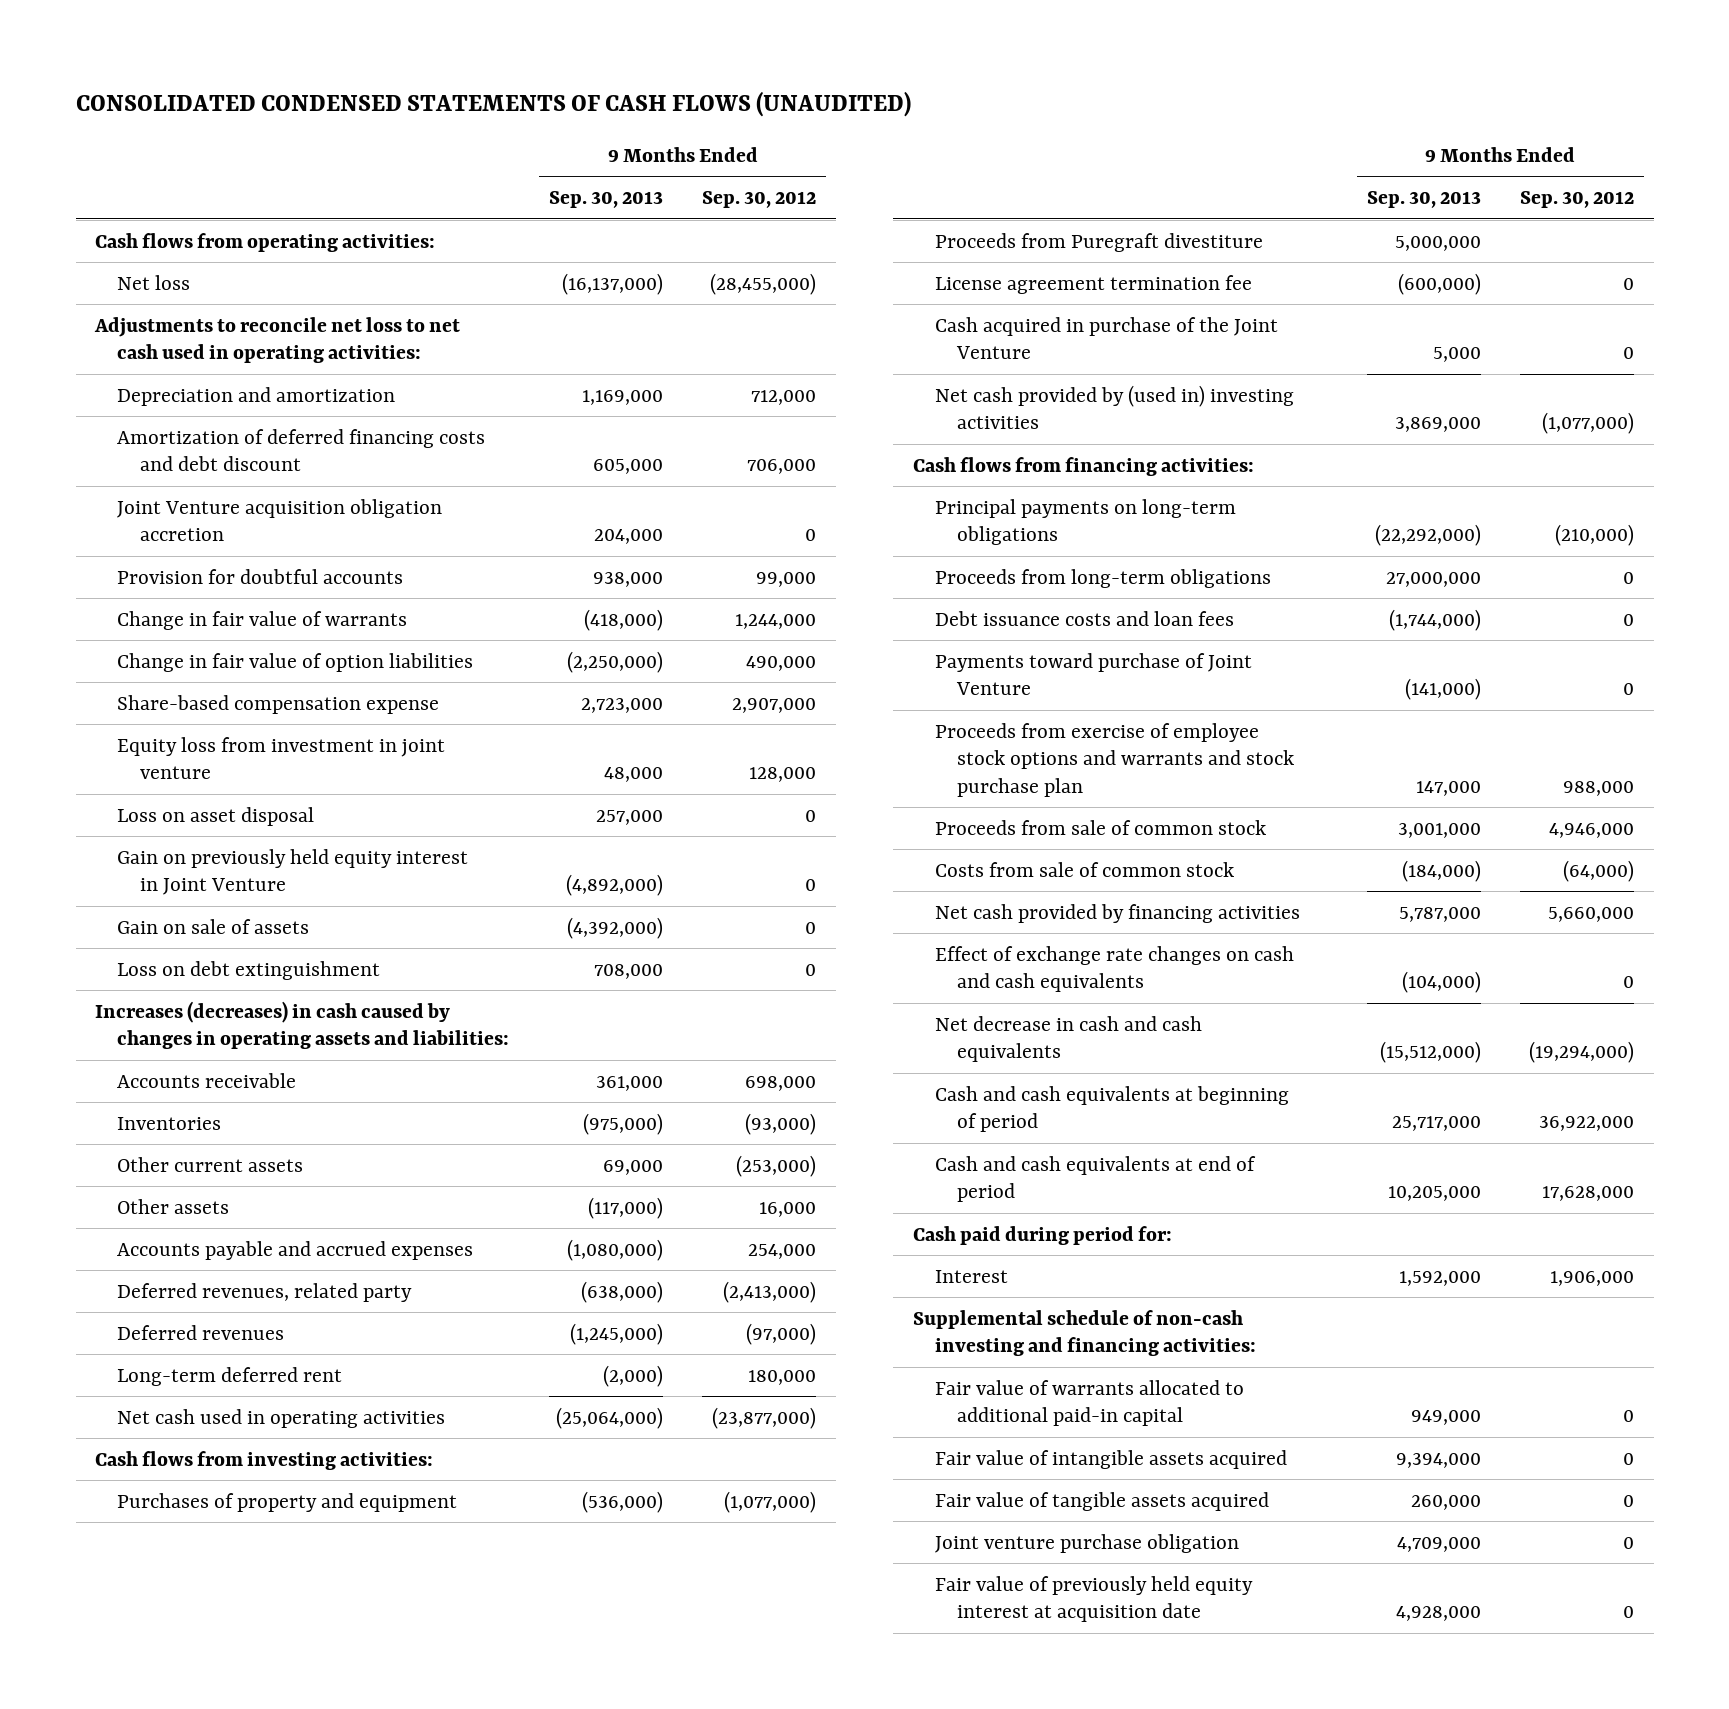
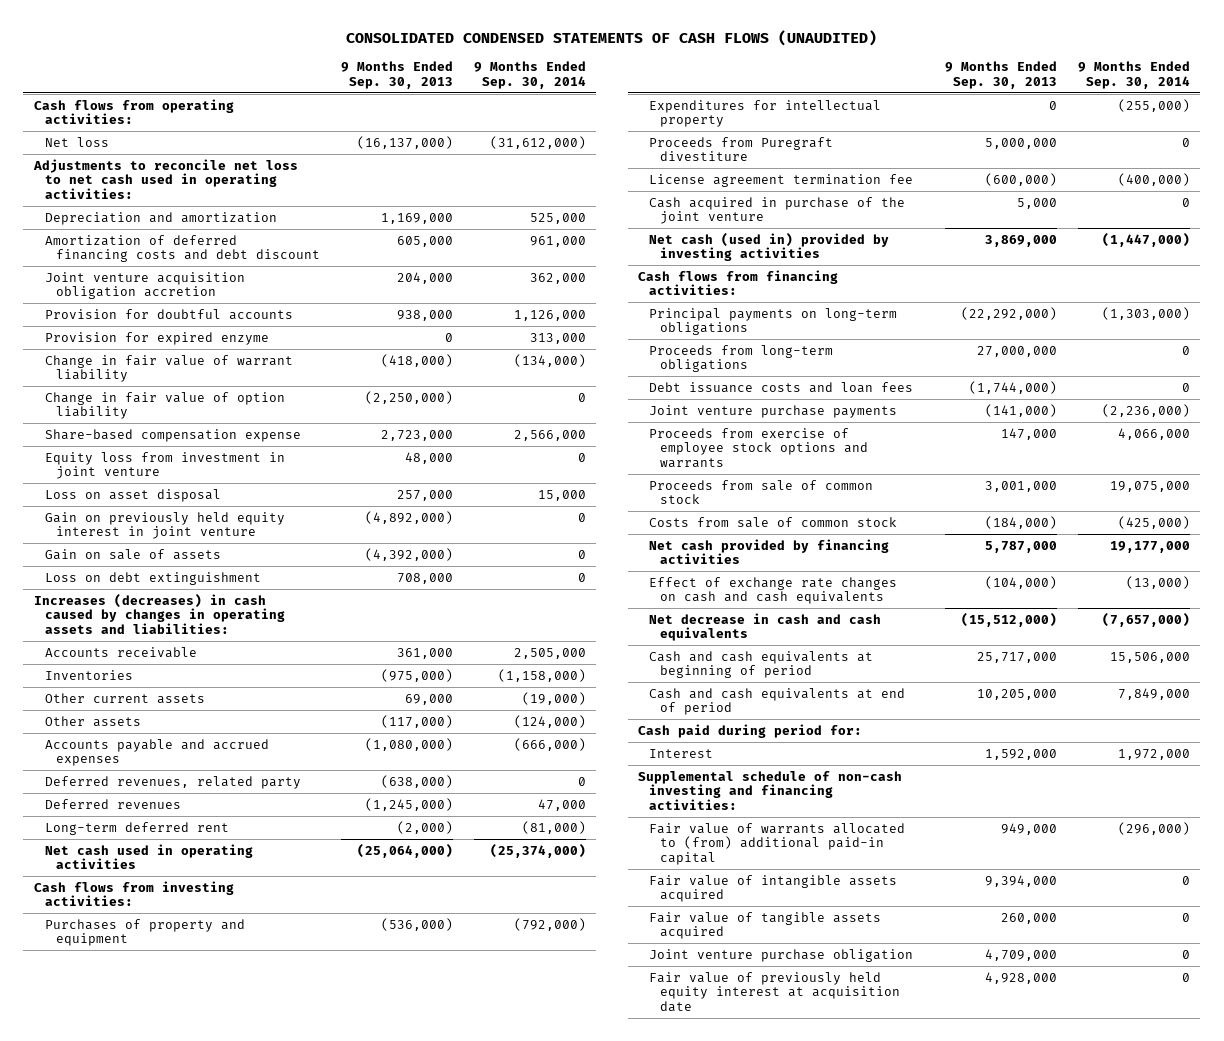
[702,190,817,208] Sep. 30, 2012 -> none
none -> [473,61,586,89] 9 Months Ended Sep. 30, 2014
[117,498,443,542] Joint Venture acquisition obligation accretion -> [44,271,245,300] Joint venture acquisition obligation accretion
none -> [44,331,269,345] Provision for expired enzyme
[117,610,408,630] Change in fair value of warrants -> [44,354,293,383] Change in fair value of warrant liability
[117,652,474,672] Change in fair value of option liabilities -> [44,391,285,420] Change in fair value of option liability
[117,848,469,896] Gain on previously held equity interest in Joint Venture -> [44,511,285,540] Gain on previously held equity interest in joint venture
none -> [649,99,882,128] Expenditures for intellectual property
[935,316,1279,360] Cash acquired in purchase of the Joint Venture -> [649,196,906,225] Cash acquired in purchase of the joint venture
[935,384,1295,430] Net cash provided by (used in) investing activities -> [649,232,890,262] Net cash (used in) provided by investing activities
[935,652,1253,696] Payments toward purchase of Joint Venture -> [649,404,898,418] Joint venture purchase payments
[935,722,1295,797] Proceeds from exercise of employee stock options and warrants and stock purchase plan -> [649,427,869,468] Proceeds from exercise of employee stock options and warrants
[935,1379,1245,1427] Fair value of warrants allocated to additional paid-in capital -> [649,822,906,865] Fair value of warrants allocated to (from) additional paid-in capital

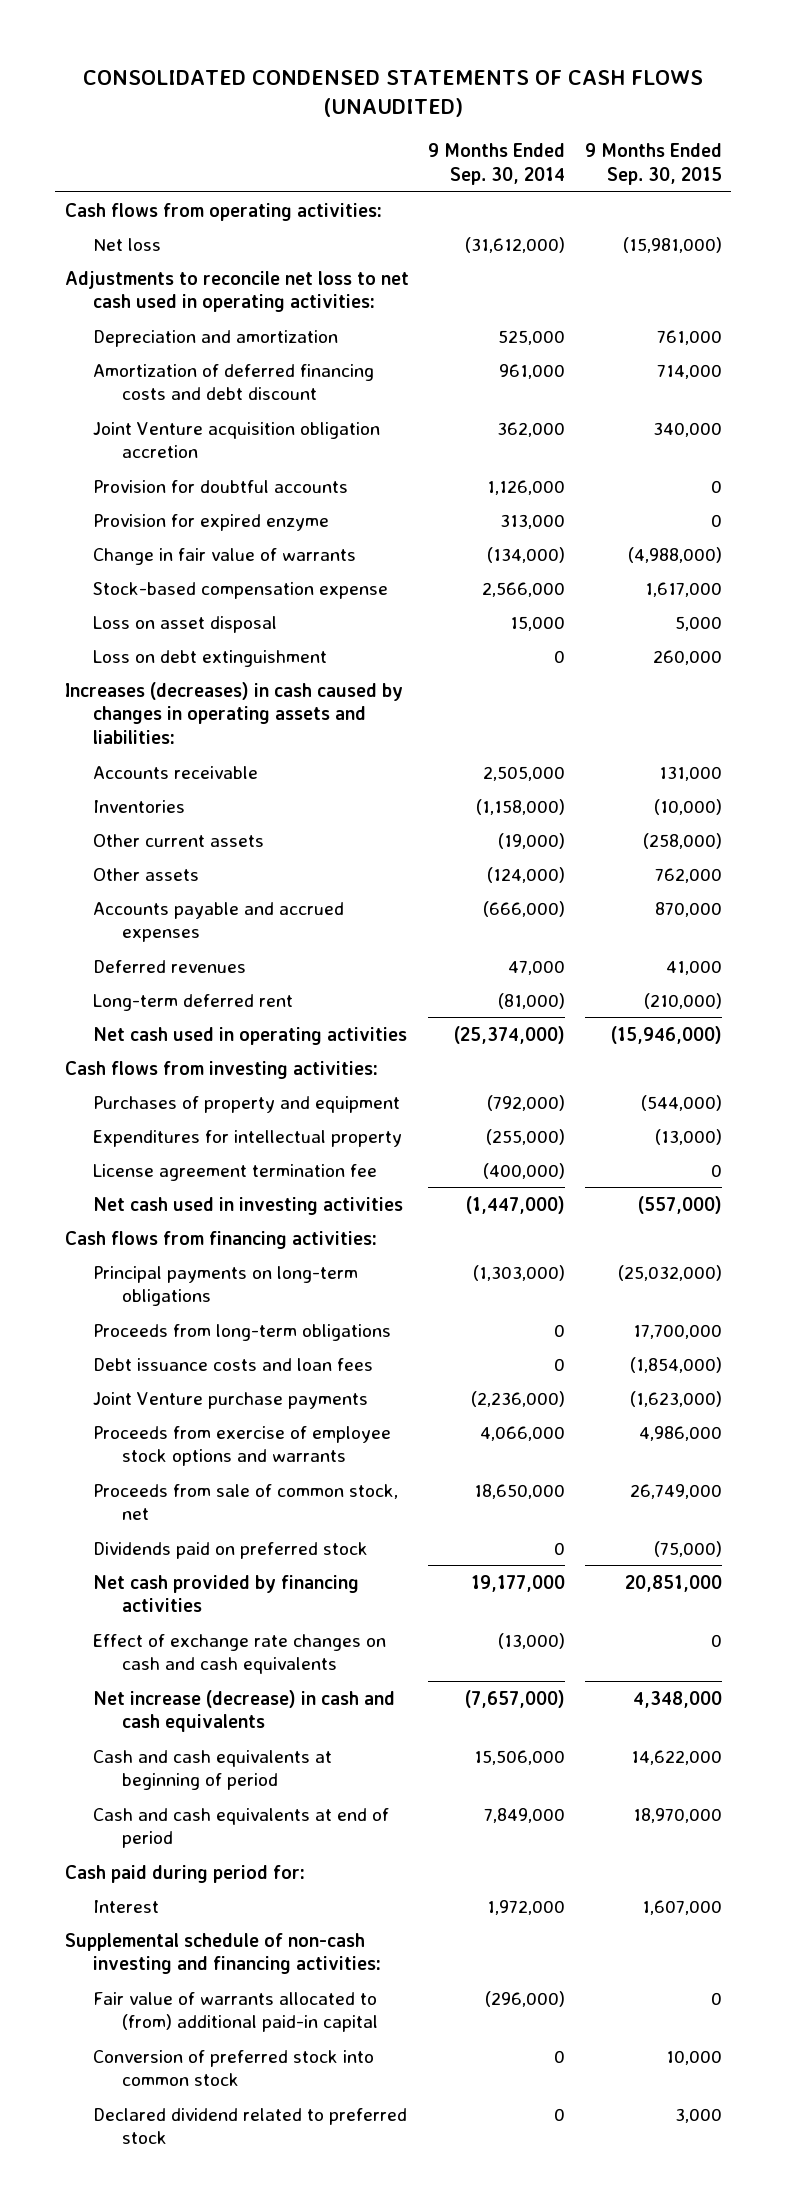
[340,61,453,89] 9 Months Ended Sep. 30, 2013 -> none
none -> [584,143,722,186] 9 Months Ended Sep. 30, 2015
[44,271,245,300] Joint venture acquisition obligation accretion -> [93,421,381,459] Joint Venture acquisition obligation accretion
[44,391,285,420] Change in fair value of option liability -> none
[44,451,285,480] Equity loss from investment in joint venture -> none
[44,354,293,383] Change in fair value of warrant liability -> [93,547,357,565] Change in fair value of warrants
[44,428,301,442] Share-based compensation expense -> [93,581,389,599] Stock-based compensation expense
[44,511,285,540] Gain on previously held equity interest in joint venture -> none
[44,548,221,560] Gain on sale of assets -> none
[44,775,301,789] Deferred revenues, related party -> none
[649,136,834,162] Proceeds from Puregraft divestiture -> none
[649,196,906,225] Cash acquired in purchase of the joint venture -> none
[649,232,890,262] Net cash (used in) provided by investing activities -> [93,1196,404,1215] Net cash used in investing activities
[649,404,898,418] Joint venture purchase payments -> [93,1391,369,1409] Joint Venture purchase payments
[649,516,898,528] Costs from sale of common stock -> none
[649,479,874,505] Proceeds from sale of common stock -> [93,1483,399,1521] Proceeds from sale of common stock, net
[1110,480,1191,492] 19,075,000 -> [474,1483,566,1499] 18,650,000
none -> [93,1541,369,1559] Dividends paid on preferred stock
[649,612,882,642] Net decrease in cash and cash equivalents -> [93,1689,396,1733] Net increase (decrease) in cash and cash equivalents
[649,874,898,903] Fair value of intangible assets acquired -> none
[649,911,882,940] Fair value of tangible assets acquired -> none
[649,948,914,962] Joint venture purchase obligation -> none
[649,971,901,1012] Fair value of previously held equity interest at acquisition date -> none
none -> [93,2049,375,2087] Conversion of preferred stock into common stock
none -> [93,2107,408,2145] Declared dividend related to preferred stock

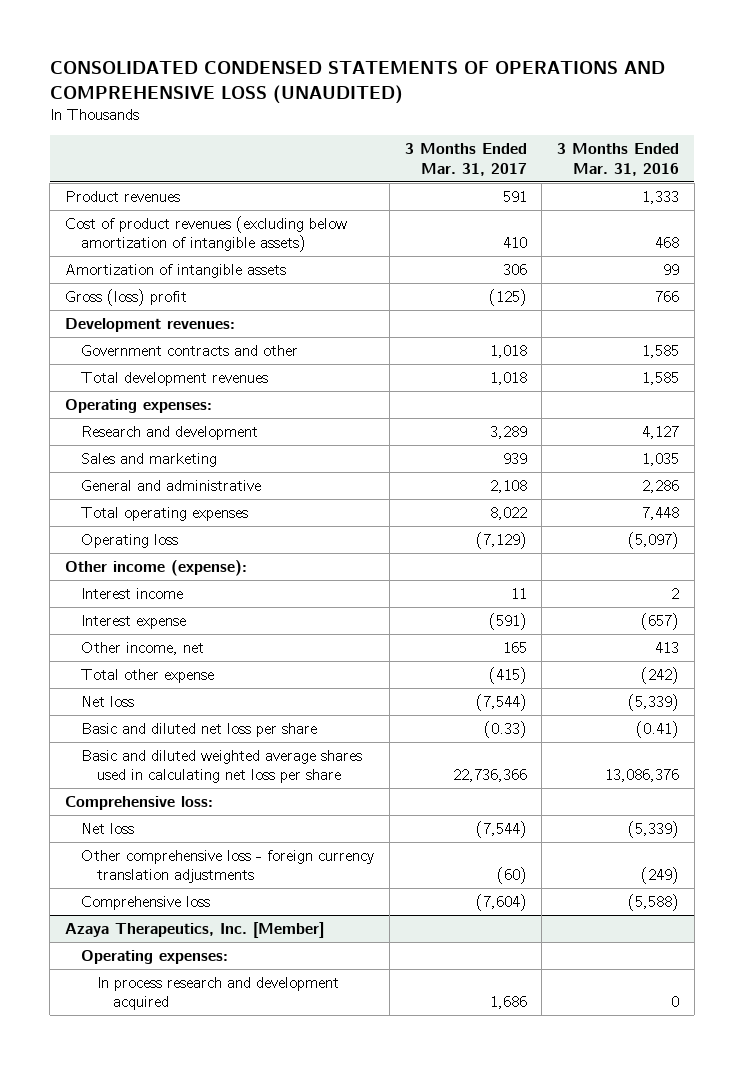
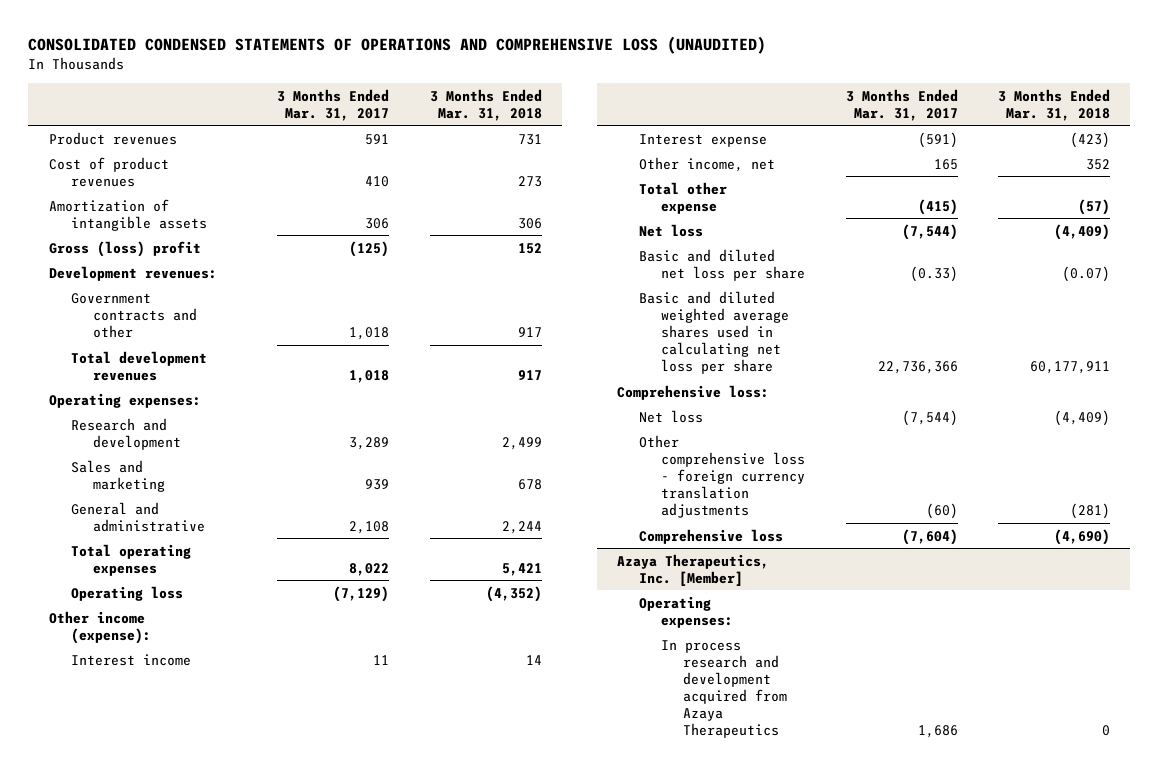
[556,143,679,176] 3 Months Ended Mar. 31, 2016 -> none
none -> [429,88,542,121] 3 Months Ended Mar. 31, 2018
[65,215,348,253] Cost of product revenues (excluding below amortization of intangible assets) -> [48,156,169,187] Cost of product revenues
[96,976,339,1011] In process research and development acquired -> [661,639,788,739] In process research and development acquired from Azaya Therapeutics

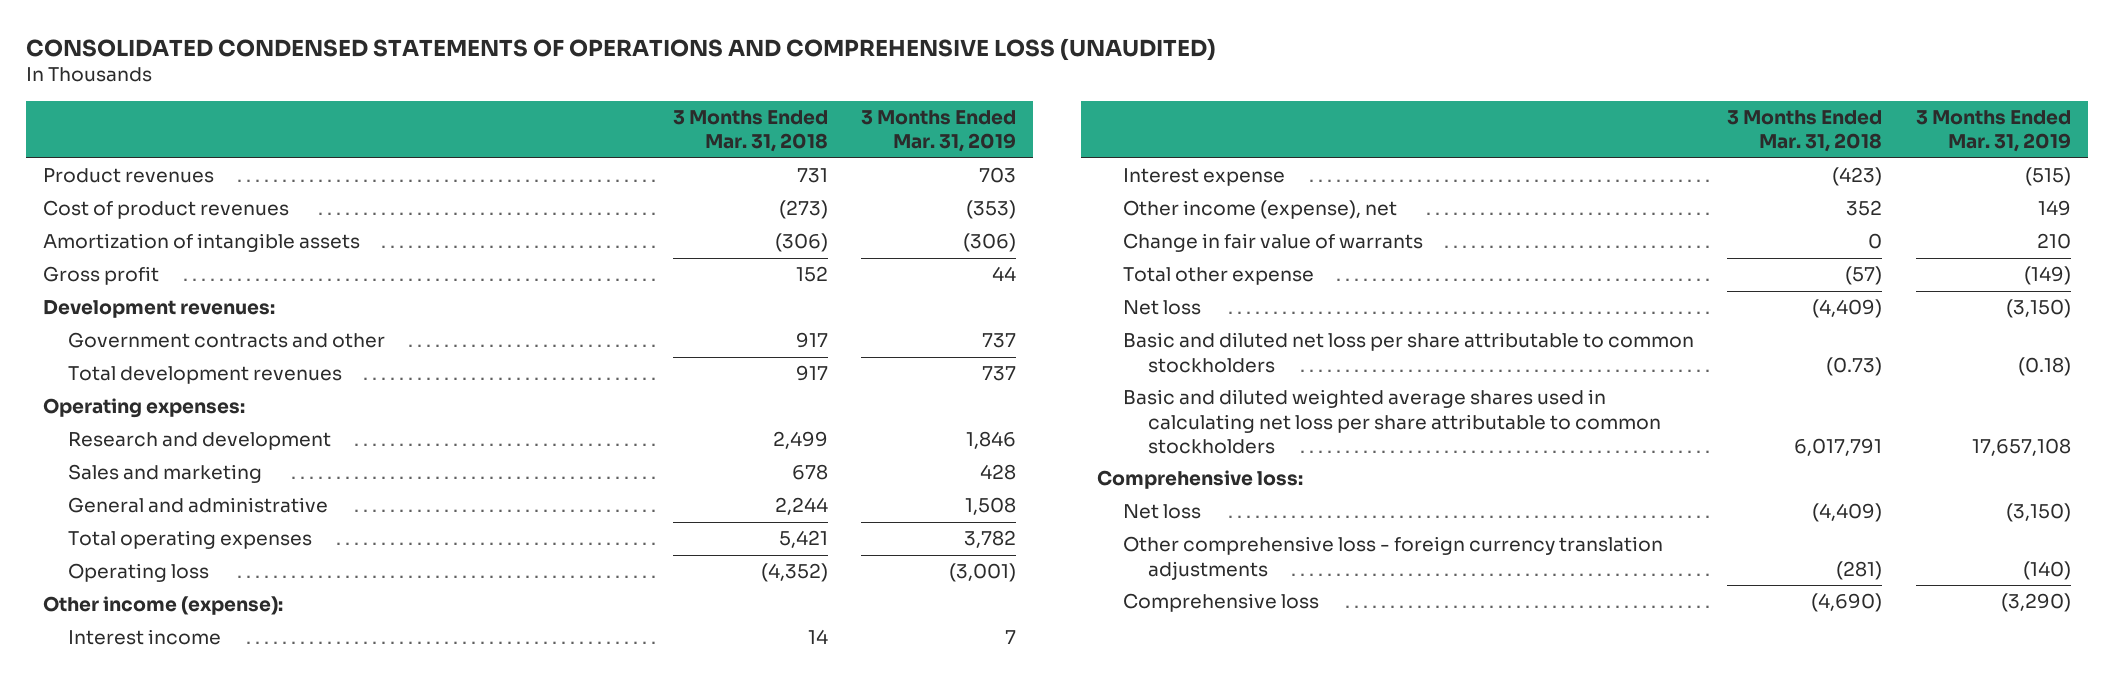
[277,88,390,121] 3 Months Ended Mar. 31, 2017 -> none
none -> [861,109,1017,153] 3 Months Ended Mar. 31, 2019
[517,175,542,187] 273 -> [778,200,828,220] (273)
[517,217,542,229] 306 -> [774,233,828,253] (306)
[48,240,201,257] Gross (loss) profit -> [42,266,159,286] Gross profit
[639,156,776,172] Other income, net -> [1122,200,1397,220] Other income (expense), net
none -> [1122,233,1423,253] Change in fair value of warrants
[639,248,806,281] Basic and diluted net loss per share -> [1122,332,1694,373] Basic and diluted net loss per share attributable to common stockholders
[1062,265,1111,282] (0.07) -> [1826,356,1883,376] (0.73)
[639,290,790,375] Basic and diluted weighted average shares used in calculating net loss per share -> [1122,389,1662,454] Basic and diluted weighted average shares used in calculating net loss per share attributable to common stockholders
[1030,361,1111,375] 60,177,911 -> [1794,437,1883,456] 6,017,791
[617,553,770,586] Azaya Therapeutics, Inc. [Member] -> none
[639,595,734,628] Operating expenses: -> none
[661,639,788,739] In process research and development acquired from Azaya Therapeutics -> none

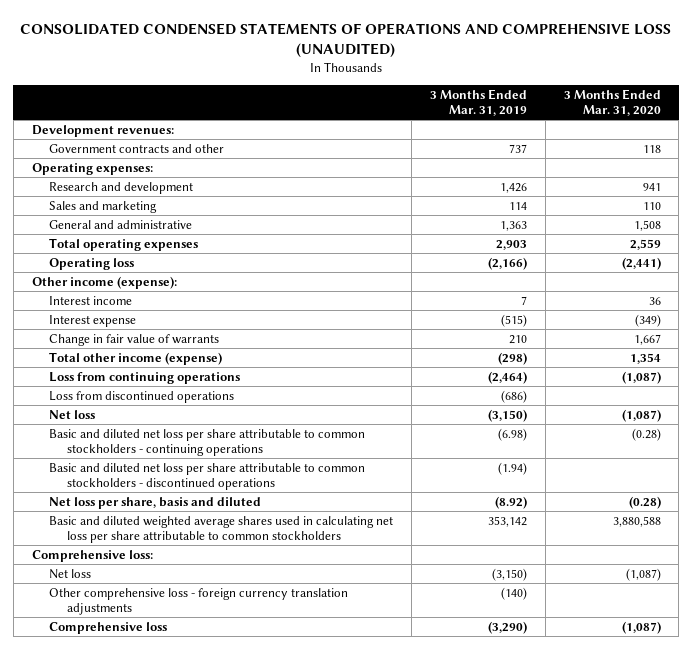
[672,109,828,153] 3 Months Ended Mar. 31, 2018 -> none
none -> [563,89,661,117] 3 Months Ended Mar. 31, 2020
[42,168,214,184] Product revenues -> none
[42,200,289,220] Cost of product revenues -> none
[42,233,360,253] Amortization of intangible assets -> none
[42,266,159,286] Gross profit -> none
[68,366,343,385] Total development revenues -> none
[966,431,1017,450] 1,846 -> [500,182,528,193] 1,426
[980,464,1017,481] 428 -> [509,201,528,210] 114
[965,497,1017,516] 1,508 -> [500,220,528,231] 1,363
[964,530,1017,549] 3,782 -> [496,239,528,250] 2,903
[949,563,1017,583] (3,001) -> [488,256,528,270] (2,166)
[1122,200,1397,220] Other income (expense), net -> none
[1122,267,1314,286] Total other expense -> [49,351,223,365] Total other income (expense)
[2023,266,2071,286] (149) -> [498,351,528,365] (298)
none -> [49,371,241,384] Loss from continuing operations
none -> [49,390,235,403] Loss from discontinued operations
none -> [49,428,366,456] Basic and diluted net loss per share attributable to common stockholders - continuing operations
none -> [49,462,366,490] Basic and diluted net loss per share attributable to common stockholders - discontinued operations
[1122,332,1694,373] Basic and diluted net loss per share attributable to common stockholders -> [49,496,262,509] Net loss per share, basis and diluted
[2017,356,2071,376] (0.18) -> [495,495,528,509] (8.92)
[1971,437,2071,456] 17,657,108 -> [488,515,528,527] 353,142

